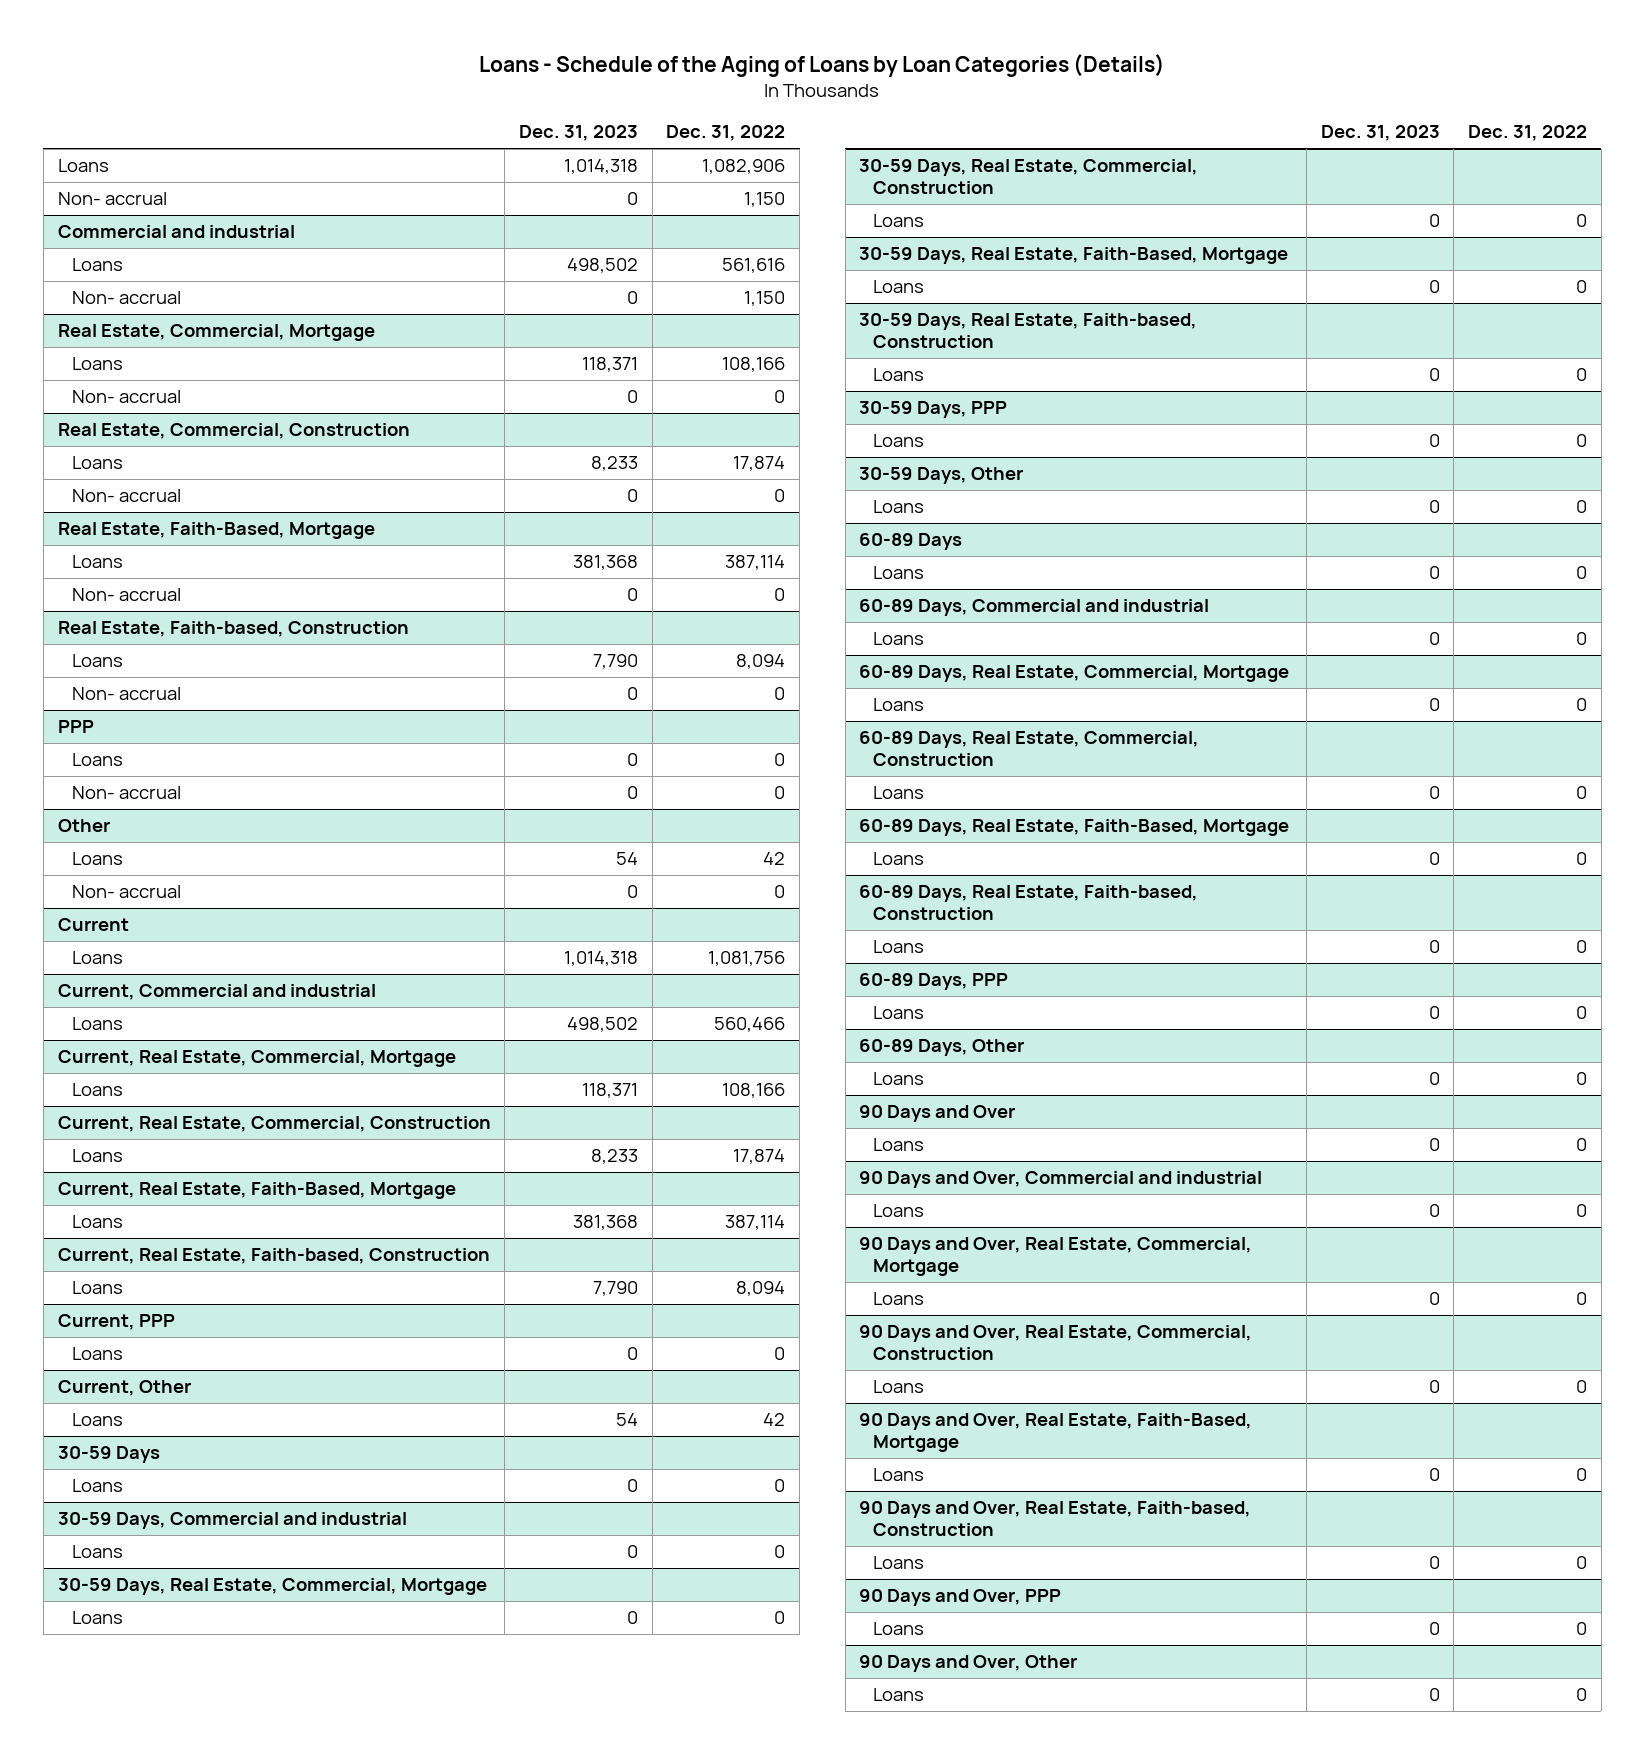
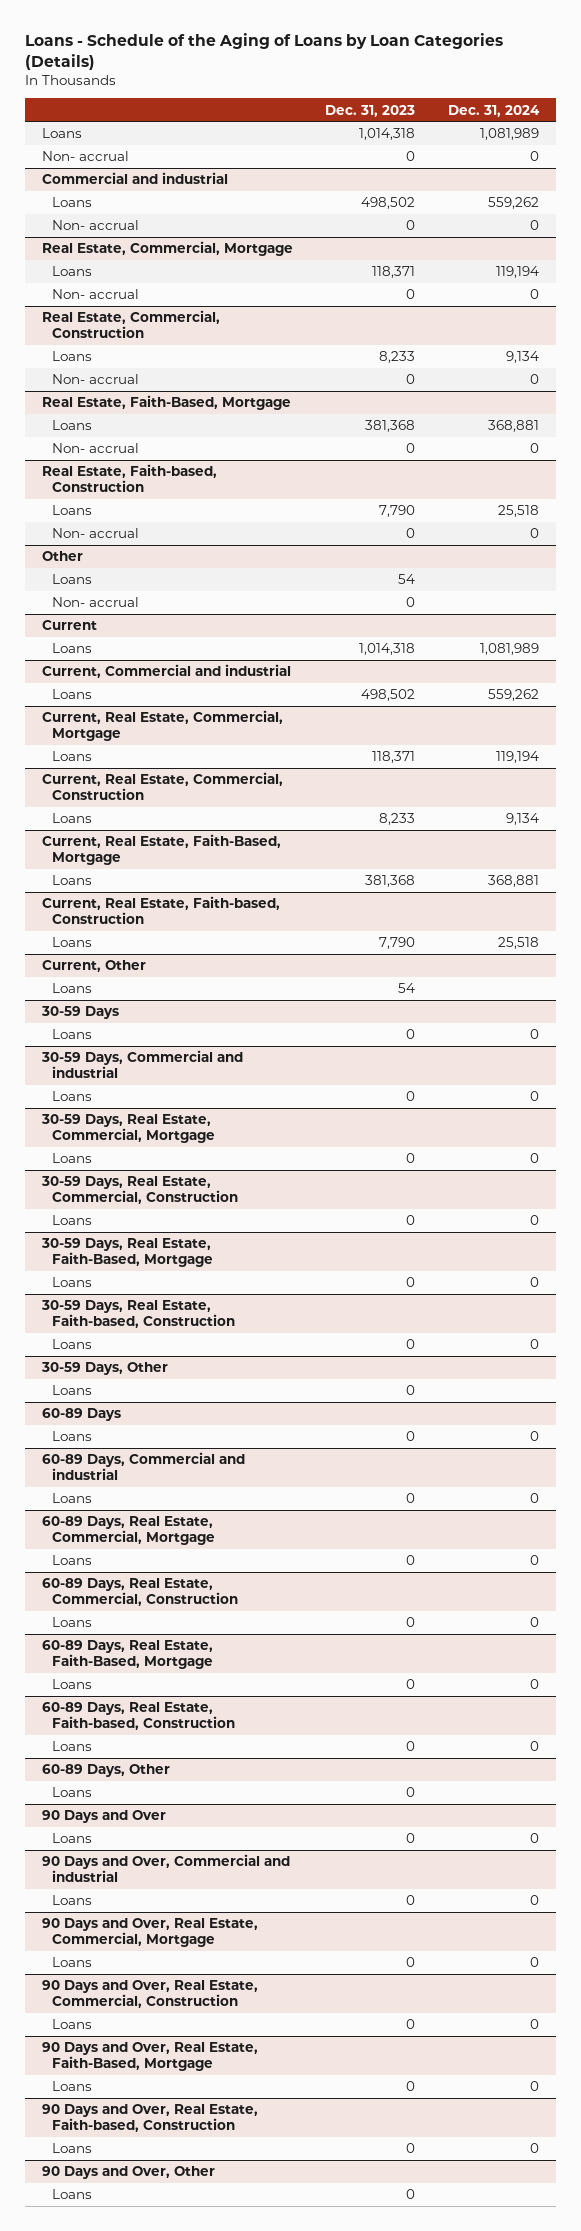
[666,125,786,142] Dec. 31, 2022 -> none
none -> [448,104,541,117] Dec. 31, 2024
[57,720,94,734] PPP -> none
[71,753,123,767] Loans -> none
[71,786,181,800] Non- accrual -> none
[57,1314,175,1331] Current, PPP -> none
[71,1347,123,1361] Loans -> none
[859,401,1008,419] 30-59 Days, PPP -> none
[873,434,925,448] Loans -> none
[859,973,1009,991] 60-89 Days, PPP -> none
[873,1006,925,1020] Loans -> none
[859,1589,1062,1607] 90 Days and Over, PPP -> none
[873,1622,925,1636] Loans -> none

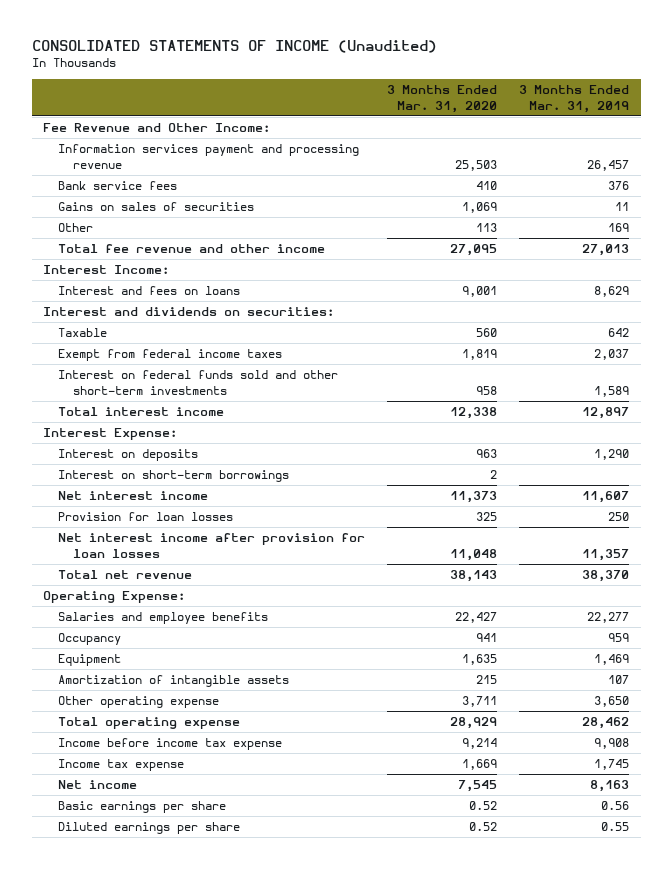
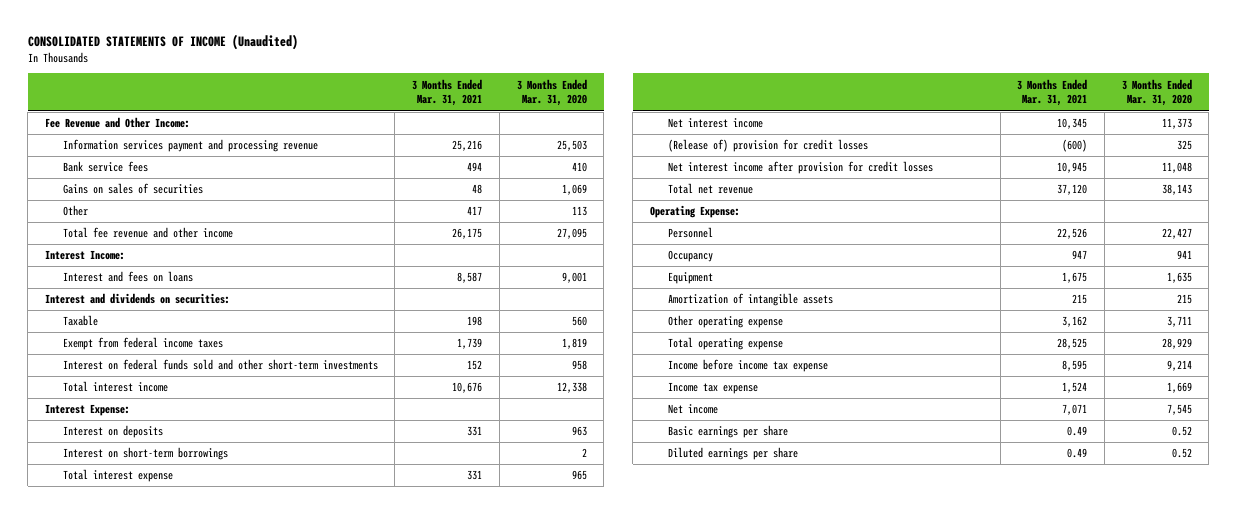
[519,85,630,113] 3 Months Ended Mar. 31, 2019 -> none
none -> [412,78,483,107] 3 Months Ended Mar. 31, 2021
none -> [62,469,173,483] Total interest expense
[57,512,233,522] Provision for loan losses -> [667,139,868,153] (Release of) provision for credit losses
[57,533,365,558] Net interest income after provision for loan losses -> [667,161,933,175] Net interest income after provision for credit losses
[57,612,268,625] Salaries and employee benefits -> [667,227,713,239] Personnel

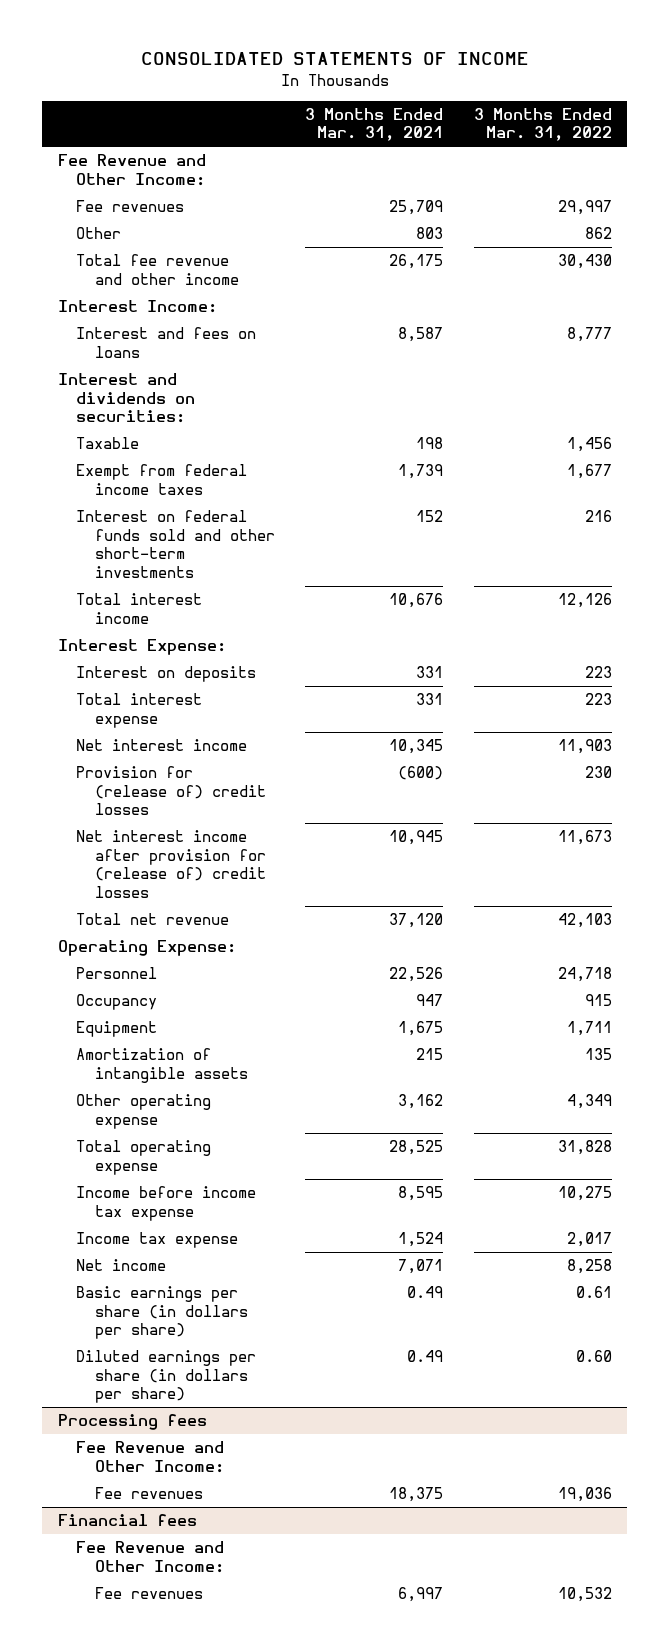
[27,33,298,50] CONSOLIDATED STATEMENTS OF INCOME (Unaudited) -> [140,52,529,66] CONSOLIDATED STATEMENTS OF INCOME
[516,78,587,107] 3 Months Ended Mar. 31, 2020 -> none
none -> [473,107,612,142] 3 Months Ended Mar. 31, 2022
[62,139,318,153] Information services payment and processing revenue -> none
[62,161,148,173] Bank service fees -> none
[62,183,203,195] Gains on sales of securities -> none
none -> [76,200,185,213] Fee revenues
[467,206,483,216] 417 -> [416,227,444,240] 803
[62,447,228,461] Interest on short-term borrowings -> none
[667,139,868,153] (Release of) provision for credit losses -> [76,766,266,816] Provision for (release of) credit losses
[667,161,933,175] Net interest income after provision for credit losses -> [76,830,266,899] Net interest income after provision for (release of) credit losses
[667,425,788,439] Basic earnings per share -> [76,1286,248,1340] Basic earnings per share (in dollars per share)
[667,447,798,461] Diluted earnings per share -> [76,1350,257,1404] Diluted earnings per share (in dollars per share)
none -> [57,1414,207,1431] Processing fees
none -> [76,1441,225,1473] Fee Revenue and Other Income:
none -> [94,1487,203,1500] Fee revenues
none -> [57,1514,197,1527] Financial fees
none -> [76,1541,225,1573] Fee Revenue and Other Income:
none -> [94,1587,203,1600] Fee revenues

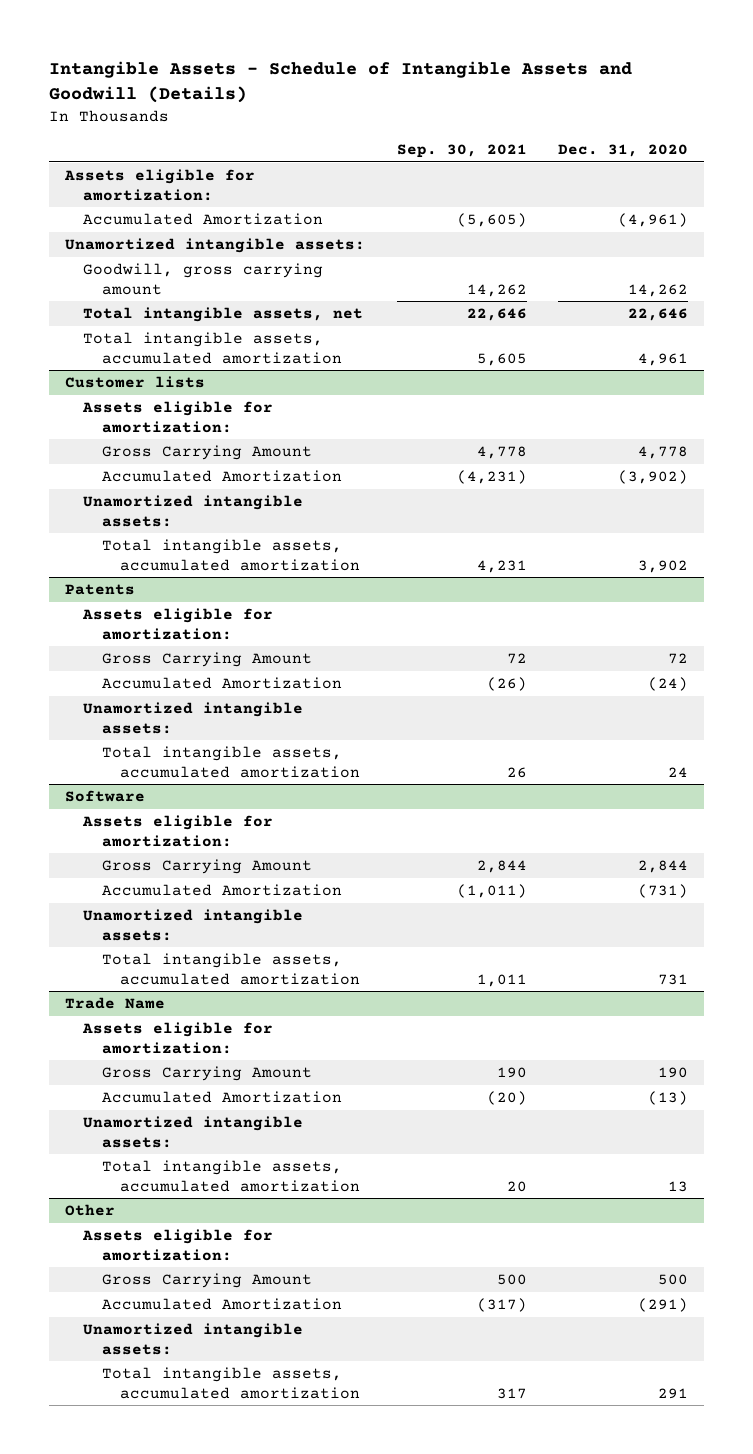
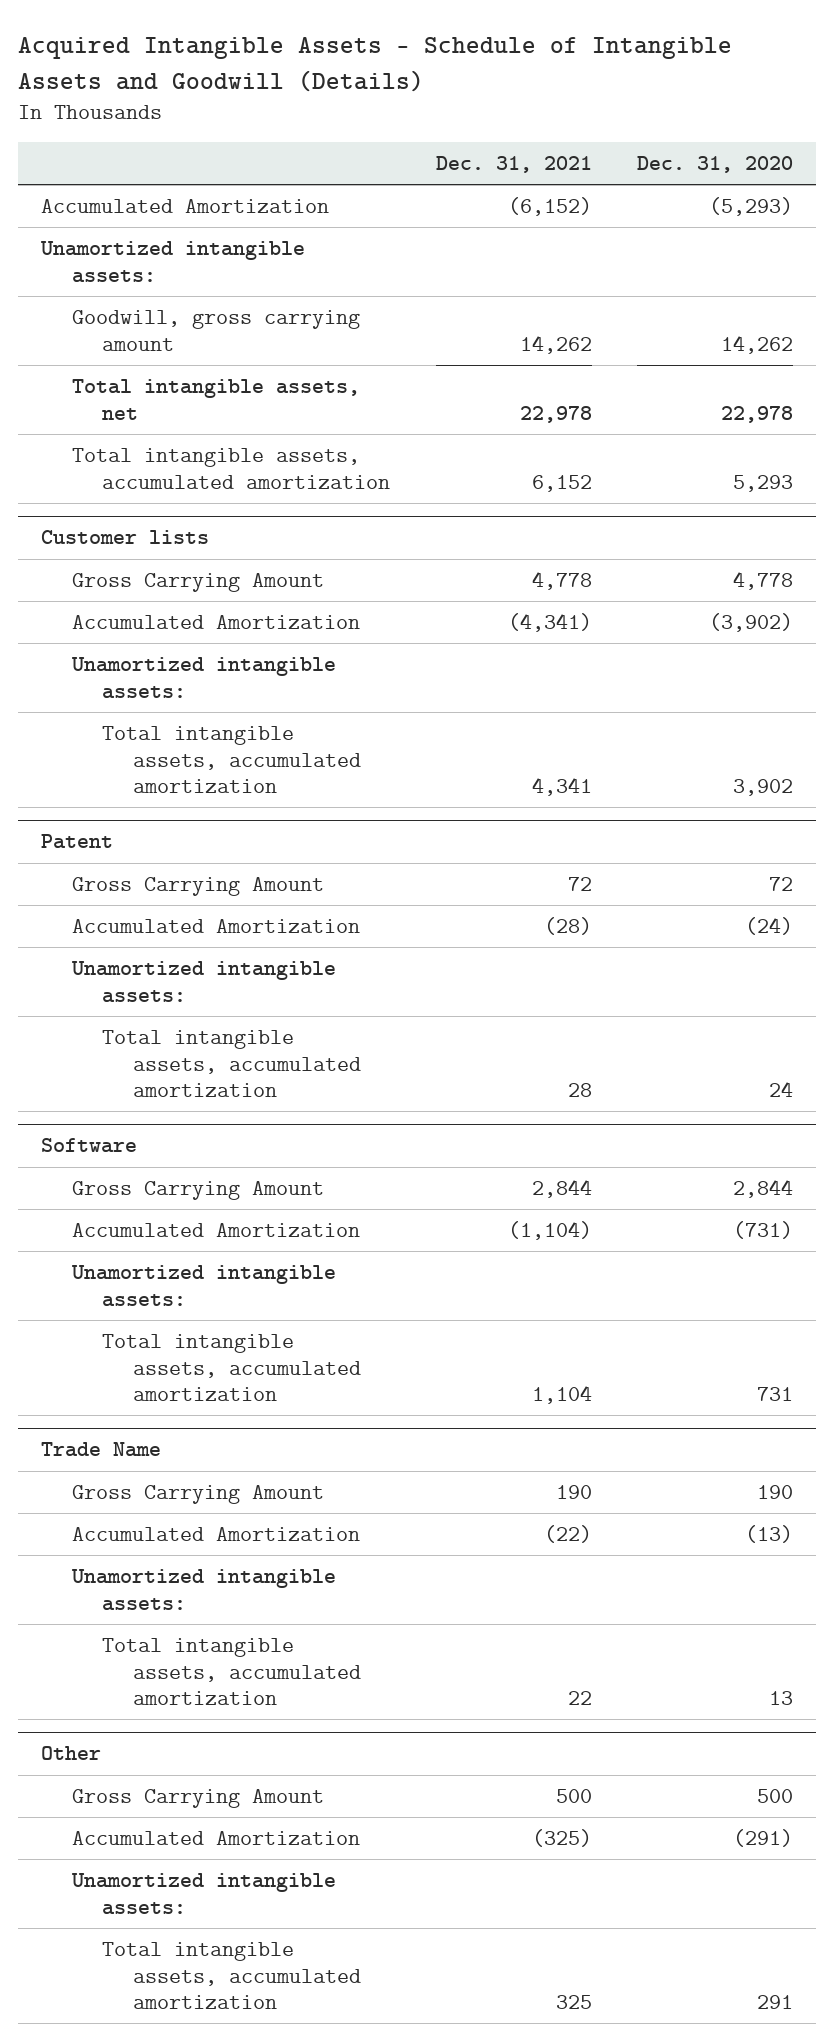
[49,61,633,104] Intangible Assets - Schedule of Intangible Assets and Goodwill (Details) -> [18,37,733,92] Acquired Intangible Assets - Schedule of Intangible Assets and Goodwill (Details)
[396,143,527,158] Sep. 30, 2021 -> none
none -> [435,155,592,173] Dec. 31, 2021
[64,169,256,201] Assets eligible for amortization: -> none
[618,213,689,228] (4,961) -> [709,197,794,217] (5,293)
[628,308,689,322] 22,646 -> [721,405,794,423] 22,978
[638,352,689,366] 4,961 -> [733,474,794,492] 5,293
[82,401,274,433] Assets eligible for amortization: -> none
[82,608,274,640] Assets eligible for amortization: -> none
[65,584,136,596] Patents -> [41,834,114,850] Patent
[82,815,274,847] Assets eligible for amortization: -> none
[82,1022,274,1054] Assets eligible for amortization: -> none
[82,1229,274,1261] Assets eligible for amortization: -> none

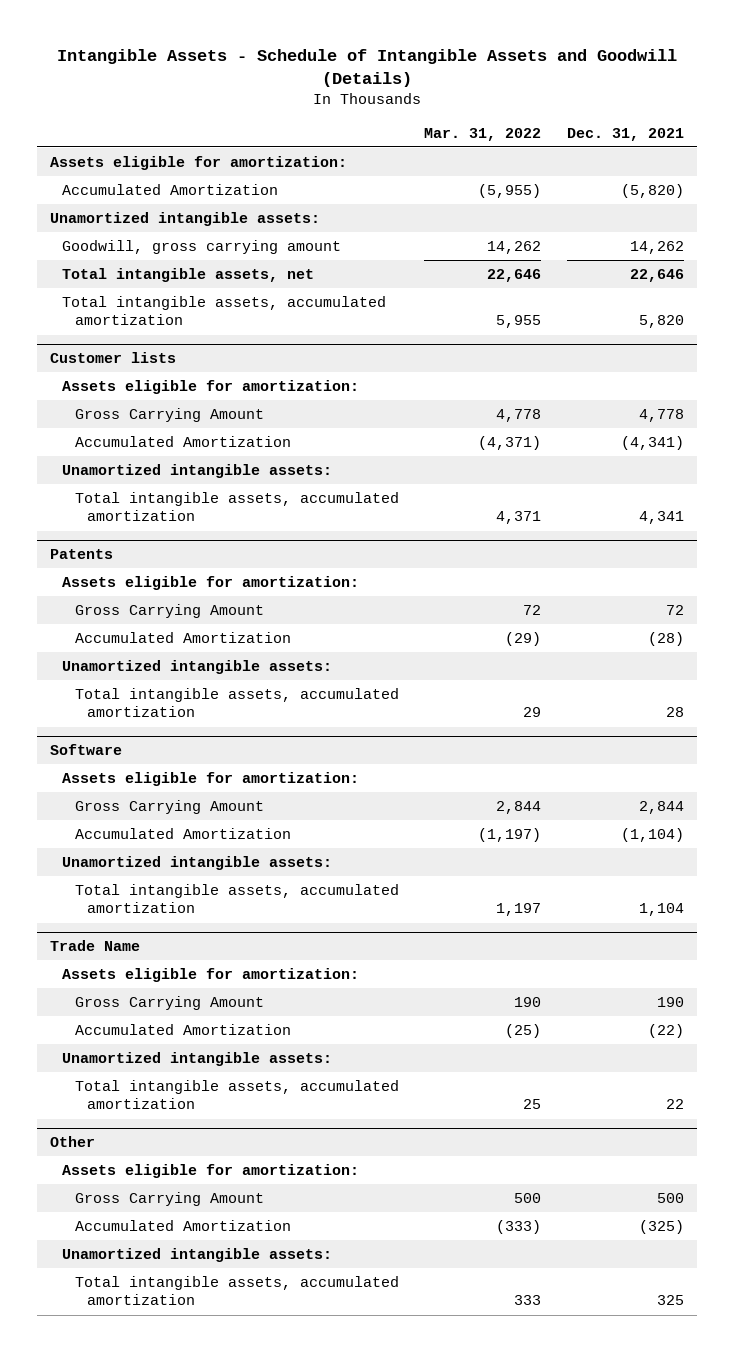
[18,37,733,92] Acquired Intangible Assets - Schedule of Intangible Assets and Goodwill (Details) -> [57,48,678,87] Intangible Assets - Schedule of Intangible Assets and Goodwill (Details)
[637,155,794,173] Dec. 31, 2020 -> none
none -> [424,127,542,141] Mar. 31, 2022
none -> [50,155,348,170] Assets eligible for amortization:
[507,197,592,217] (6,152) -> [621,183,685,198] (5,820)
[519,405,592,423] 22,978 -> [630,268,685,282] 22,646
[531,474,592,492] 6,152 -> [639,315,685,329] 5,820
none -> [62,379,360,394] Assets eligible for amortization:
[41,834,114,850] Patent -> [50,549,114,560] Patents
none -> [62,575,360,590] Assets eligible for amortization:
none -> [62,771,360,786] Assets eligible for amortization:
none -> [62,967,360,982] Assets eligible for amortization:
none -> [62,1163,360,1178] Assets eligible for amortization:

